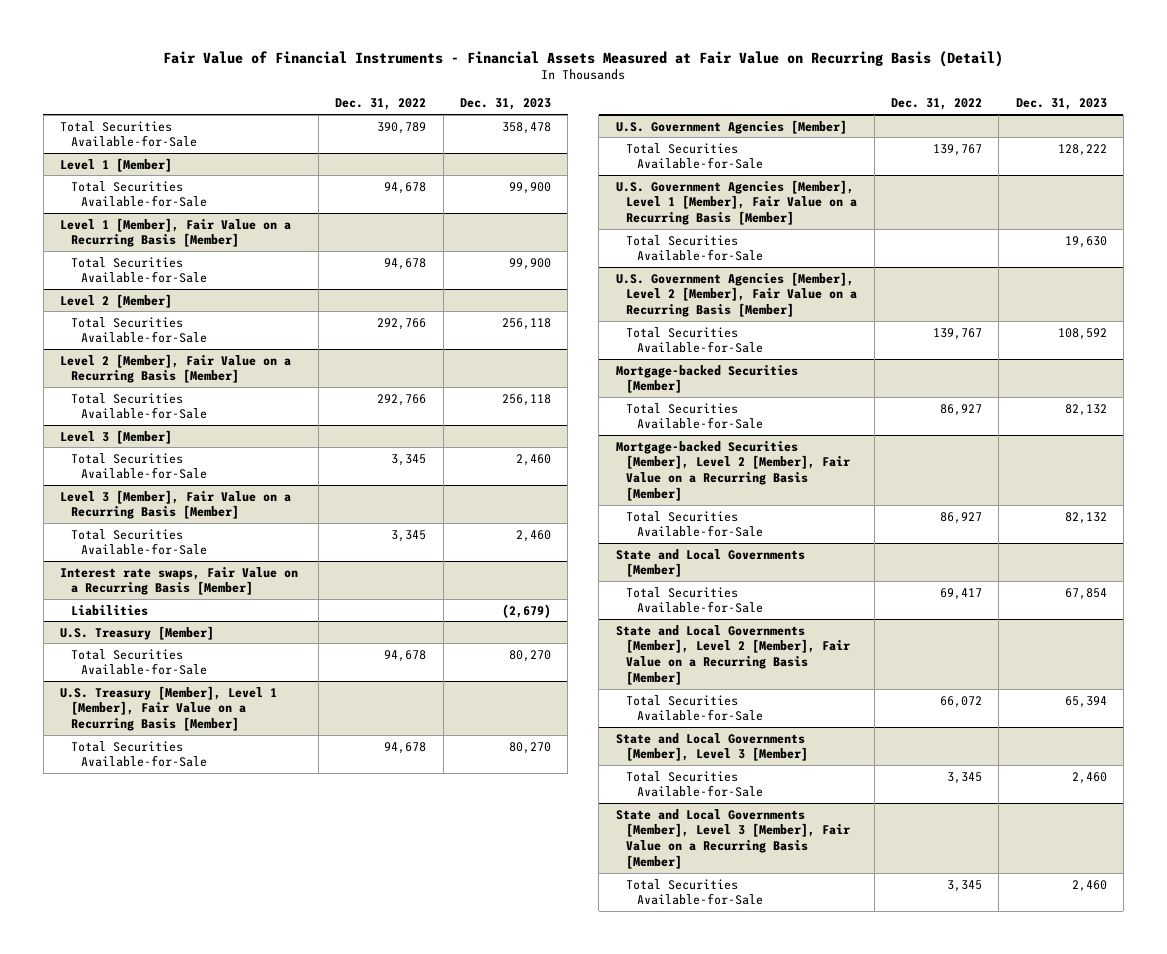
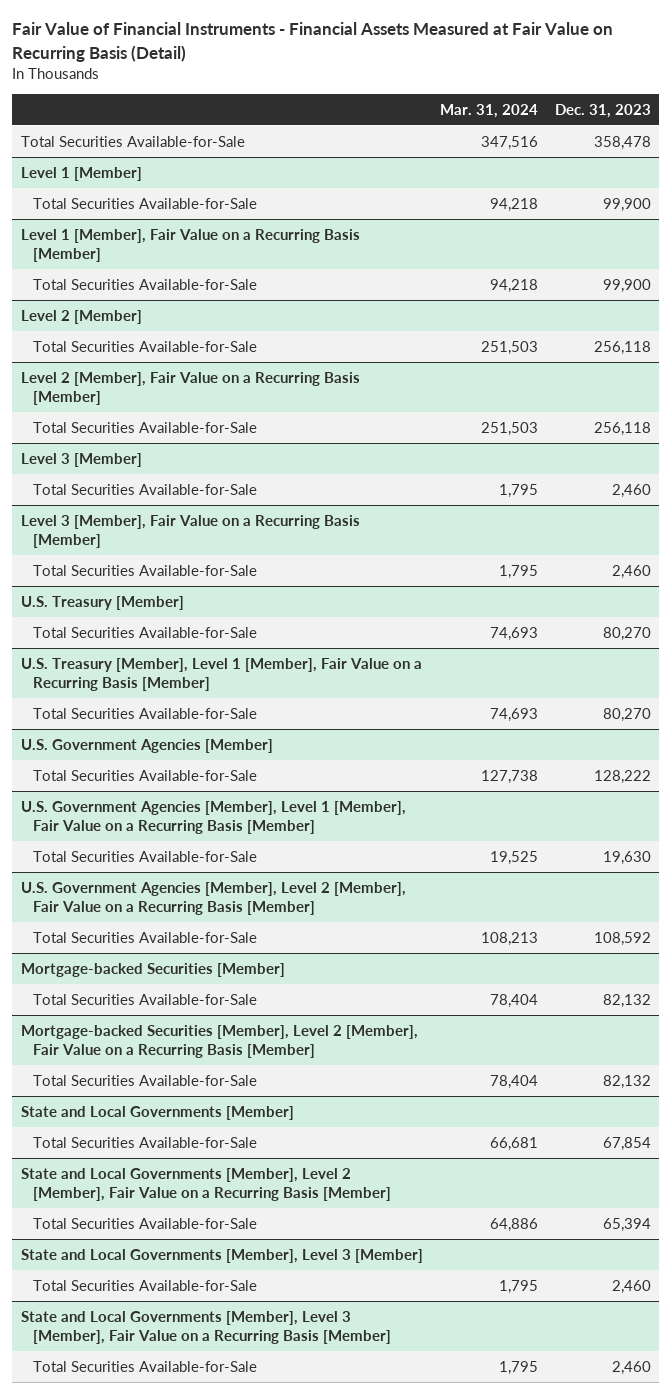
[335,98,427,111] Dec. 31, 2022 -> none
none -> [439,103,538,118] Mar. 31, 2024
[60,566,299,596] Interest rate swaps, Fair Value on a Recurring Basis [Member] -> none
[70,604,148,616] Liabilities -> none

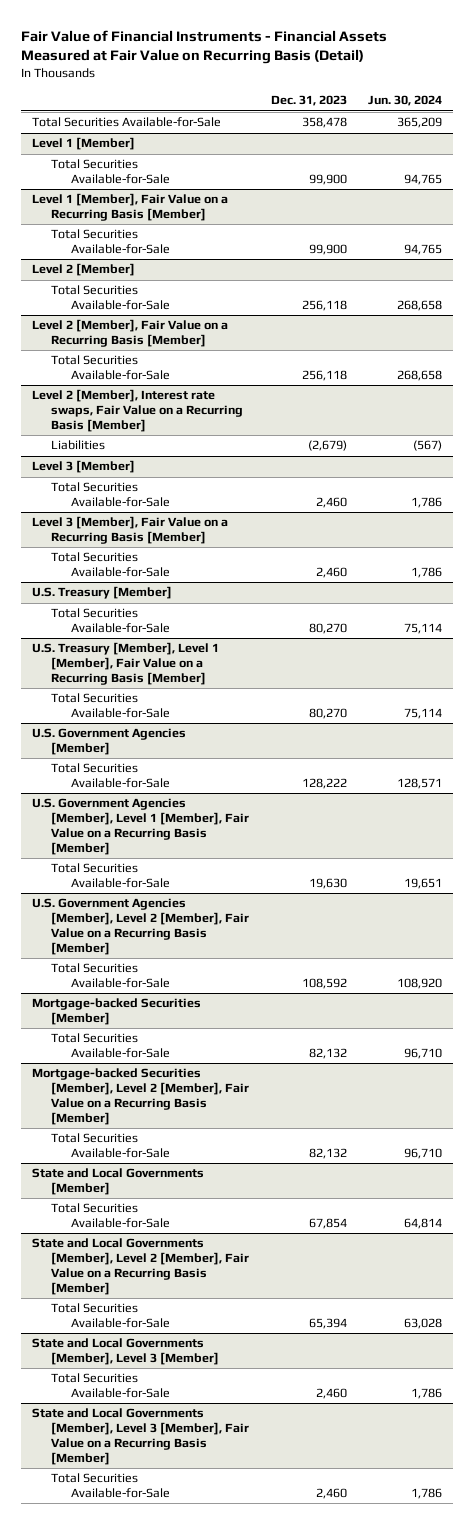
[439,103,538,118] Mar. 31, 2024 -> none
none -> [368,95,443,107] Jun. 30, 2024
none -> [32,389,244,432] Level 2 [Member], Interest rate swaps, Fair Value on a Recurring Basis [Member]
none -> [51,440,106,451] Liabilities

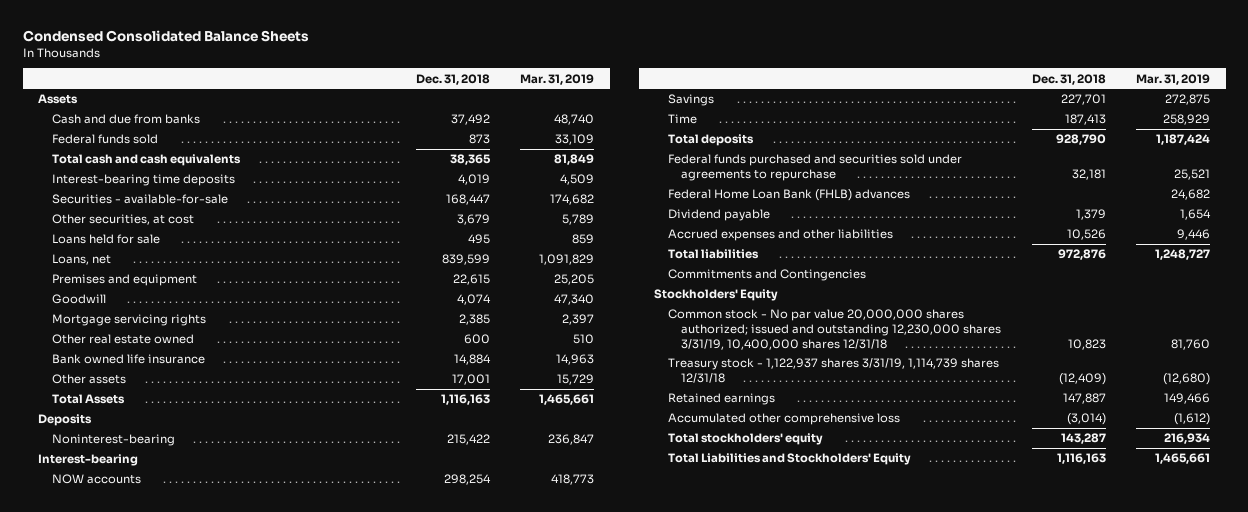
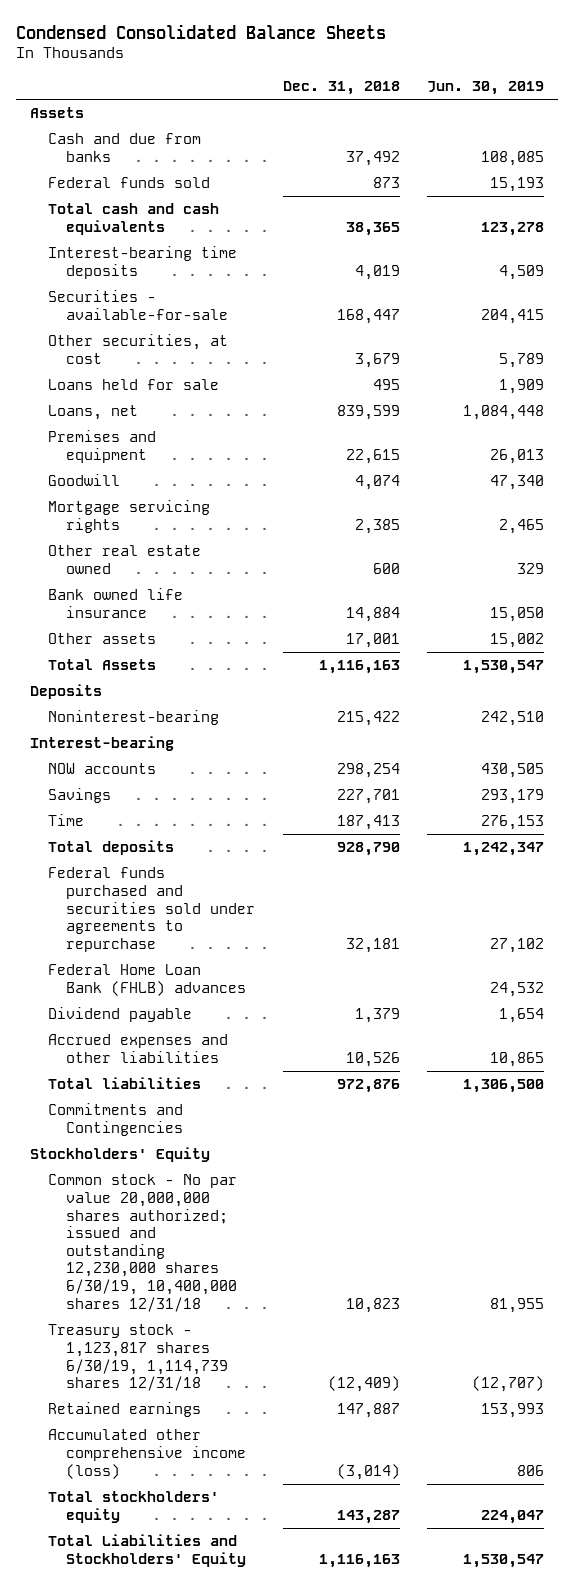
[520,73,595,85] Mar. 31, 2019 -> none
none -> [427,81,545,96] Jun. 30, 2019
[667,309,1002,350] Common stock - No par value 20,000,000 shares authorized; issued and outstanding 12,230,000 shares 3/31/19, 10,400,000 shares 12/31/18 -> [47,1174,238,1312] Common stock - No par value 20,000,000 shares authorized; issued and outstanding 12,230,000 shares 6/30/19, 10,400,000 shares 12/31/18
[667,358,999,383] Treasury stock - 1,122,937 shares 3/31/19, 1,114,739 shares 12/31/18 -> [47,1324,229,1392] Treasury stock - 1,123,817 shares 6/30/19, 1,114,739 shares 12/31/18
[667,413,900,426] Accumulated other comprehensive loss -> [47,1429,247,1479] Accumulated other comprehensive income (loss)

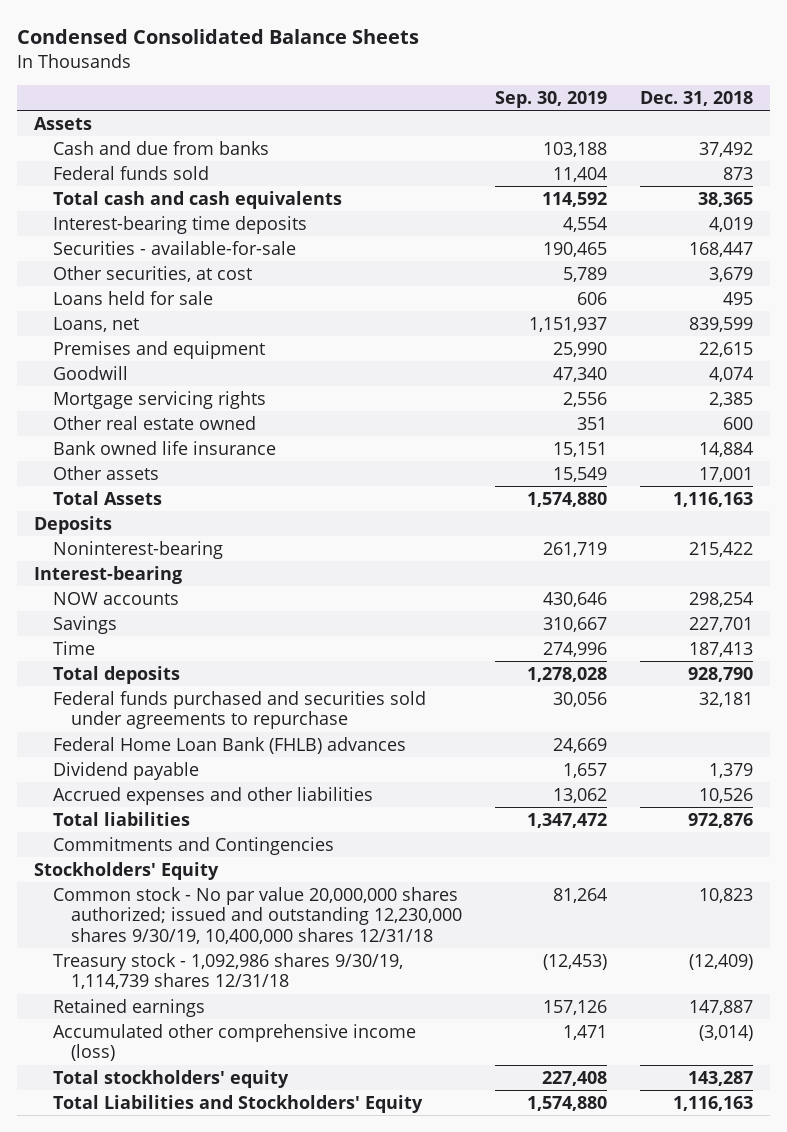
[427,81,545,96] Jun. 30, 2019 -> none
none -> [495,90,608,108] Sep. 30, 2019
[47,1174,238,1312] Common stock - No par value 20,000,000 shares authorized; issued and outstanding 12,230,000 shares 6/30/19, 10,400,000 shares 12/31/18 -> [52,886,463,944] Common stock - No par value 20,000,000 shares authorized; issued and outstanding 12,230,000 shares 9/30/19, 10,400,000 shares 12/31/18
[47,1324,229,1392] Treasury stock - 1,123,817 shares 6/30/19, 1,114,739 shares 12/31/18 -> [52,952,403,990] Treasury stock - 1,092,986 shares 9/30/19, 1,114,739 shares 12/31/18

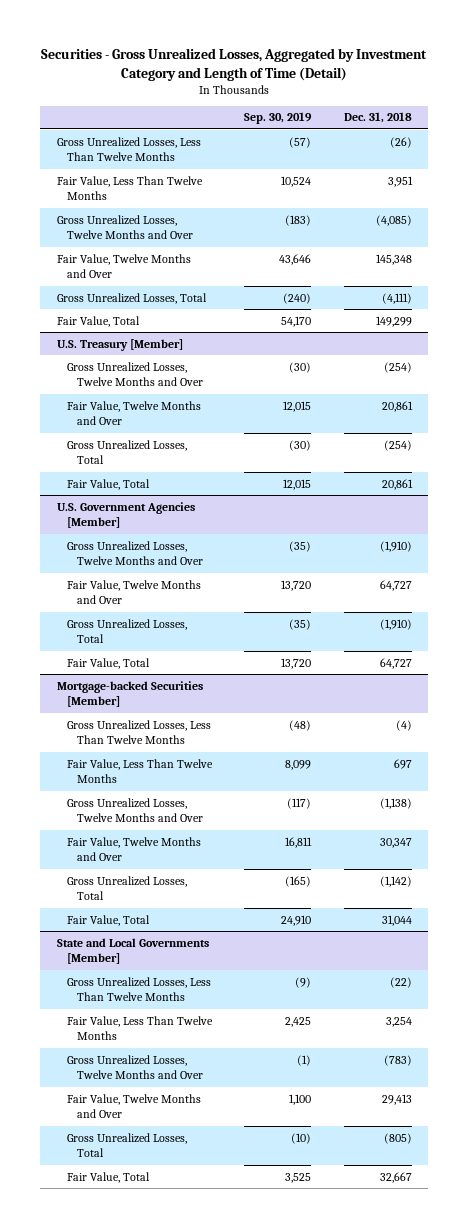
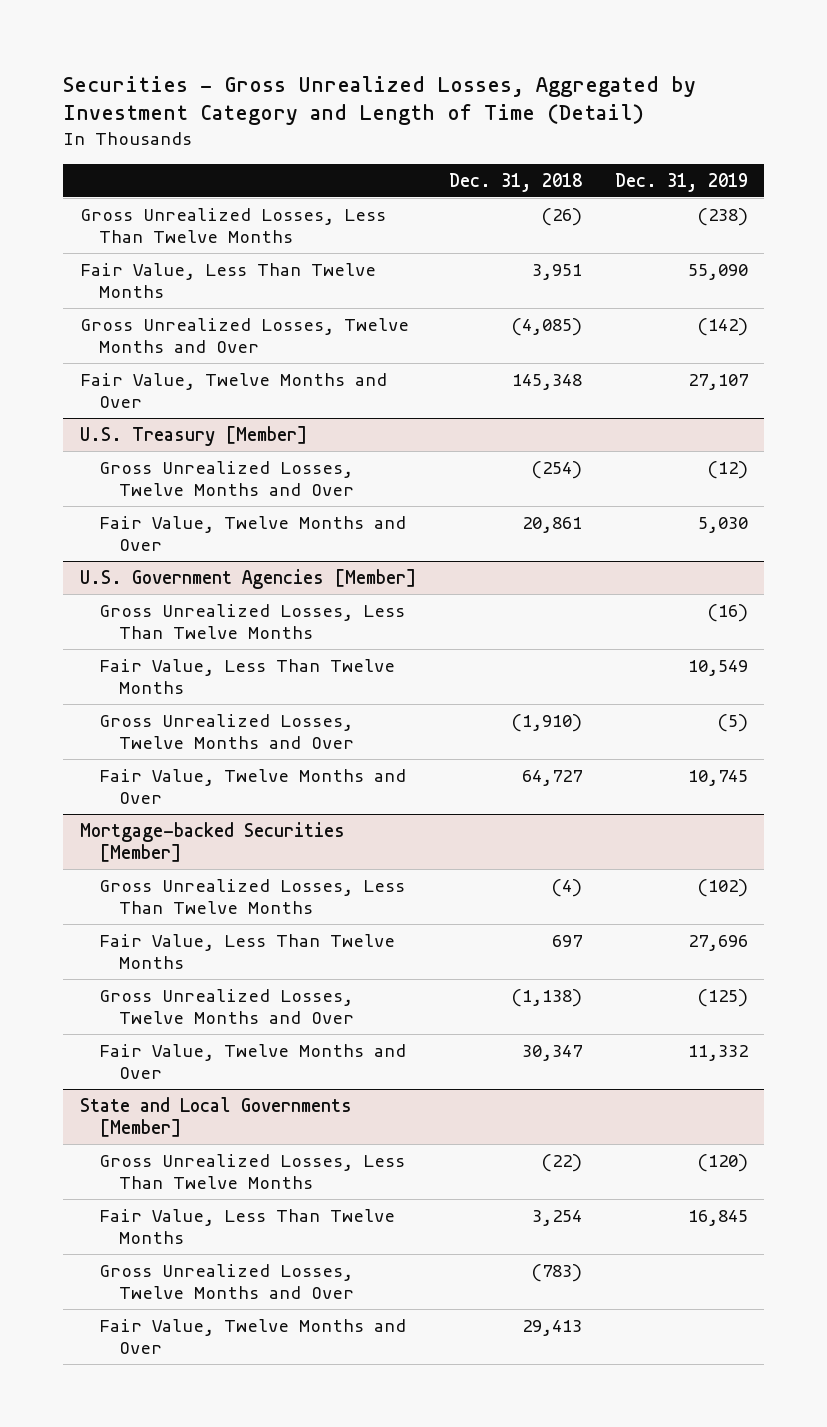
[244,112,313,125] Sep. 30, 2019 -> none
none -> [614,172,748,192] Dec. 31, 2019
[56,292,207,304] Gross Unrealized Losses, Total -> none
[56,315,140,327] Fair Value, Total -> none
[66,439,187,465] Gross Unrealized Losses, Total -> none
[66,478,150,490] Fair Value, Total -> none
none -> [99,603,406,639] Gross Unrealized Losses, Less Than Twelve Months
none -> [99,658,396,694] Fair Value, Less Than Twelve Months
[66,618,187,644] Gross Unrealized Losses, Total -> none
[66,657,150,669] Fair Value, Total -> none
[66,875,187,901] Gross Unrealized Losses, Total -> none
[66,914,150,926] Fair Value, Total -> none
[66,1132,187,1158] Gross Unrealized Losses, Total -> none
[66,1171,150,1183] Fair Value, Total -> none

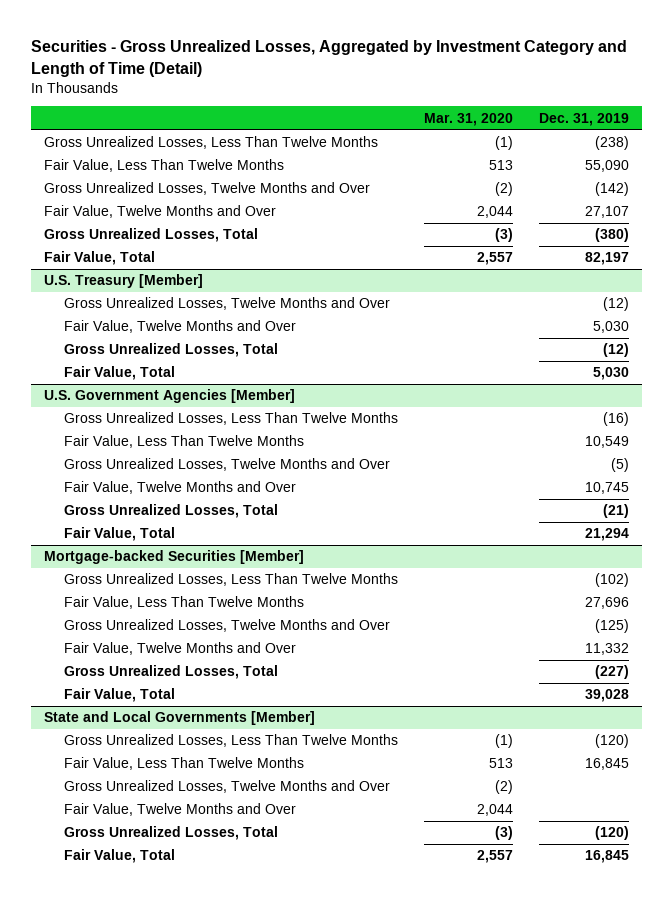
[448,172,582,192] Dec. 31, 2018 -> none
none -> [423,112,513,126] Mar. 31, 2020
none -> [43,228,258,243] Gross Unrealized Losses, Total
none -> [43,251,155,266] Fair Value, Total
none -> [64,343,279,358] Gross Unrealized Losses, Total
none -> [64,366,176,381] Fair Value, Total
none -> [64,504,279,519] Gross Unrealized Losses, Total
none -> [64,527,176,542] Fair Value, Total
none -> [64,665,279,680] Gross Unrealized Losses, Total
none -> [64,688,176,703] Fair Value, Total
none -> [64,826,279,841] Gross Unrealized Losses, Total
none -> [64,849,176,864] Fair Value, Total

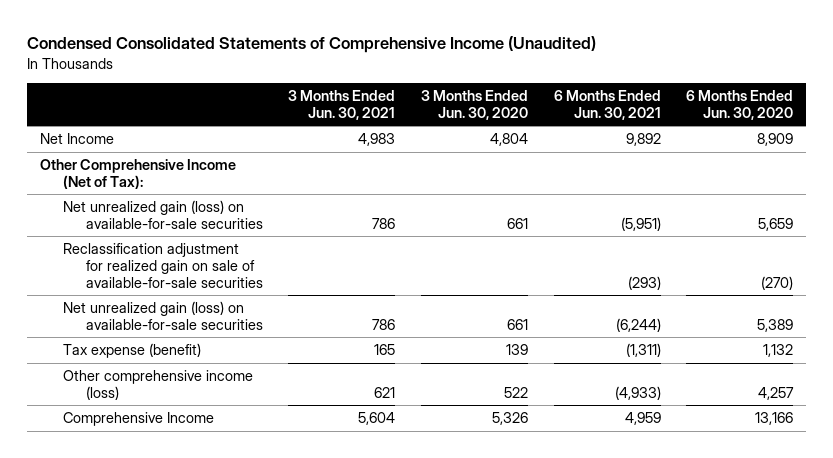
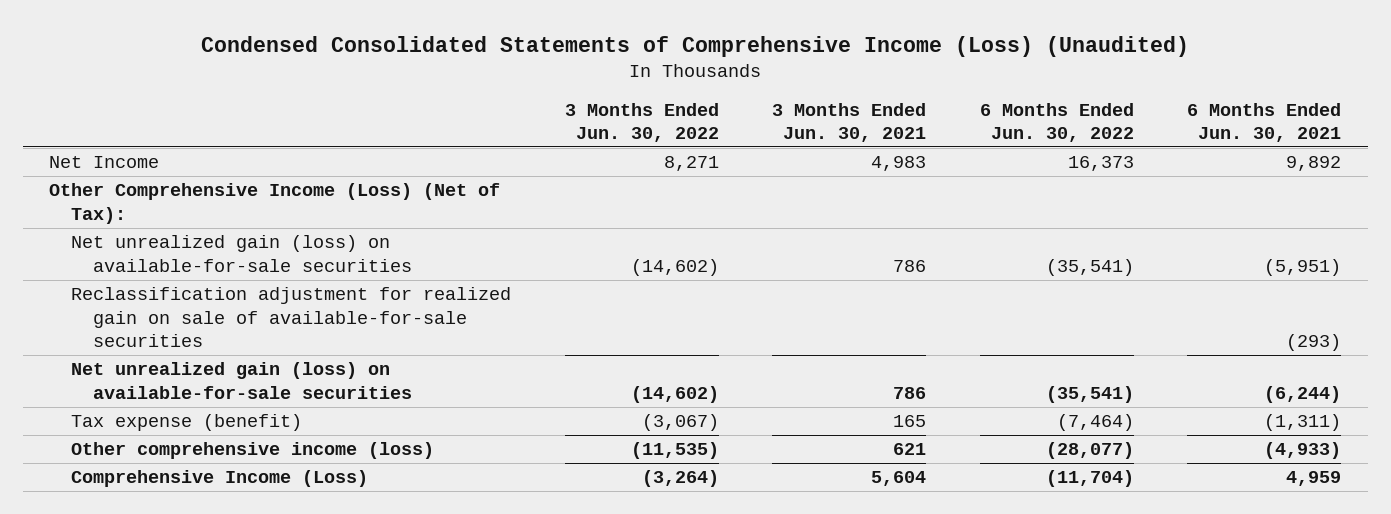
[26,36,596,54] Condensed Consolidated Statements of Comprehensive Income (Unaudited) -> [201,35,1190,57] Condensed Consolidated Statements of Comprehensive Income (Loss) (Unaudited)
[421,90,529,120] 3 Months Ended Jun. 30, 2020 -> none
[686,90,794,120] 6 Months Ended Jun. 30, 2020 -> none
none -> [564,102,719,143] 3 Months Ended Jun. 30, 2022
none -> [979,102,1134,143] 6 Months Ended Jun. 30, 2022
[39,159,236,189] Other Comprehensive Income (Net of Tax): -> [49,183,501,224] Other Comprehensive Income (Loss) (Net of Tax):
[62,412,214,427] Comprehensive Income -> [71,470,369,488] Comprehensive Income (Loss)

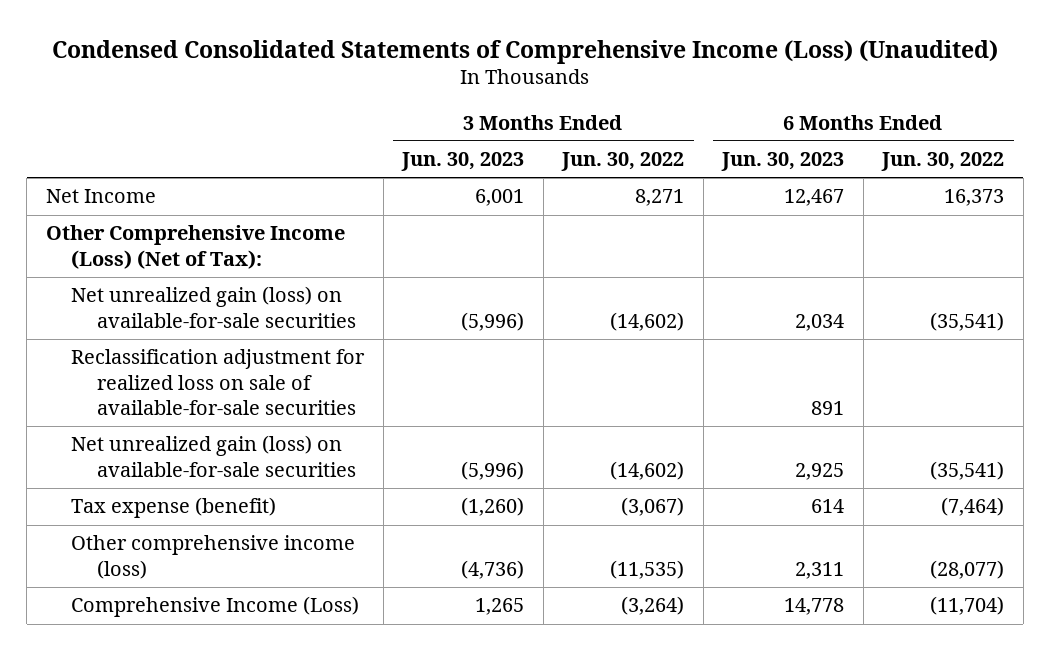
[772,102,927,143] 3 Months Ended Jun. 30, 2021 -> none
[1187,102,1342,143] 6 Months Ended Jun. 30, 2021 -> none
none -> [401,152,525,172] Jun. 30, 2023
none -> [721,152,845,172] Jun. 30, 2023
[71,287,512,348] Reclassification adjustment for realized gain on sale of available-for-sale securities -> [71,349,366,416] Reclassification adjustment for realized loss on sale of available-for-sale securities

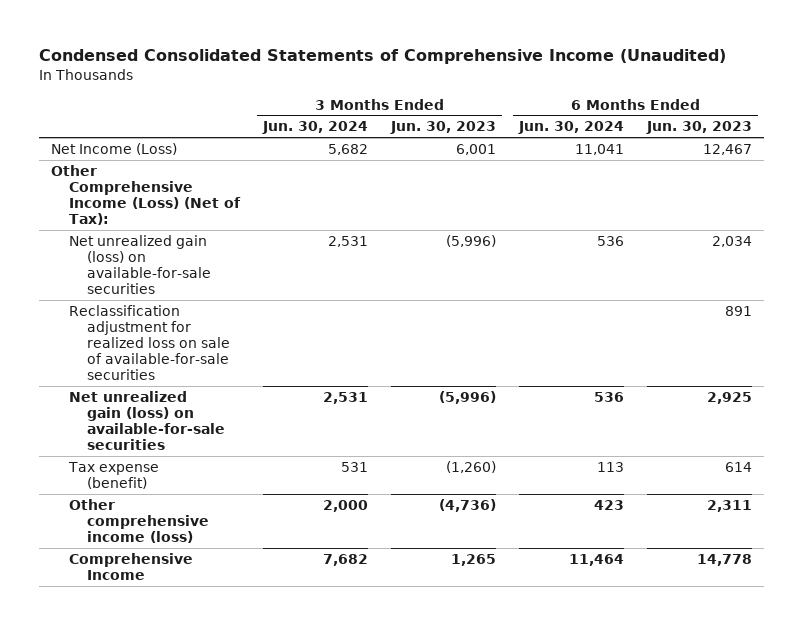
[51,39,998,64] Condensed Consolidated Statements of Comprehensive Income (Loss) (Unaudited) -> [39,48,727,64] Condensed Consolidated Statements of Comprehensive Income (Unaudited)
[561,152,685,172] Jun. 30, 2022 -> none
[881,152,1005,172] Jun. 30, 2022 -> none
none -> [262,121,369,135] Jun. 30, 2024
none -> [518,121,625,135] Jun. 30, 2024
[45,189,156,204] Net Income -> [50,142,177,155] Net Income (Loss)
[71,596,360,618] Comprehensive Income (Loss) -> [68,552,193,581] Comprehensive Income

